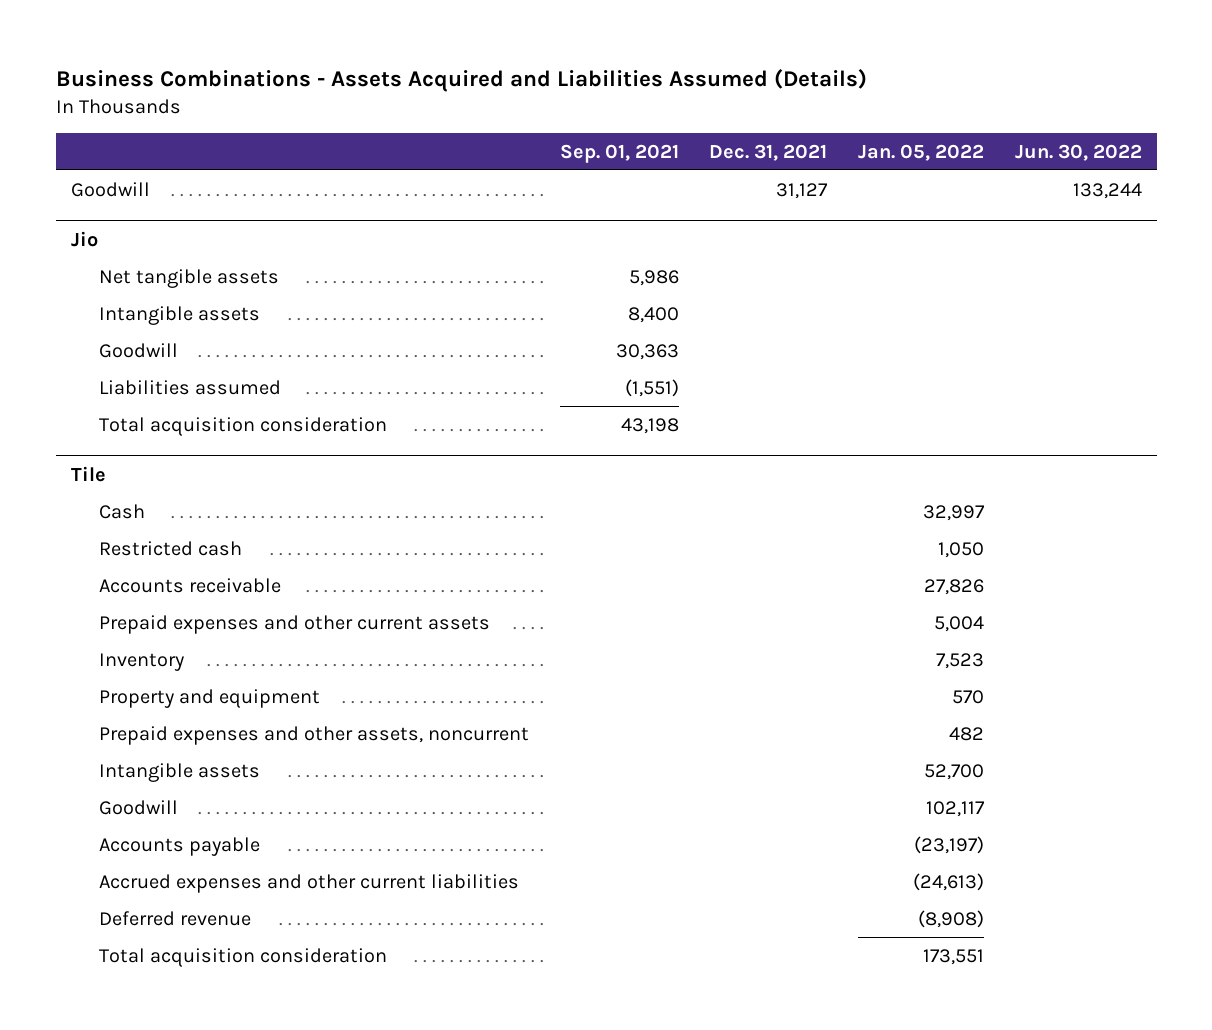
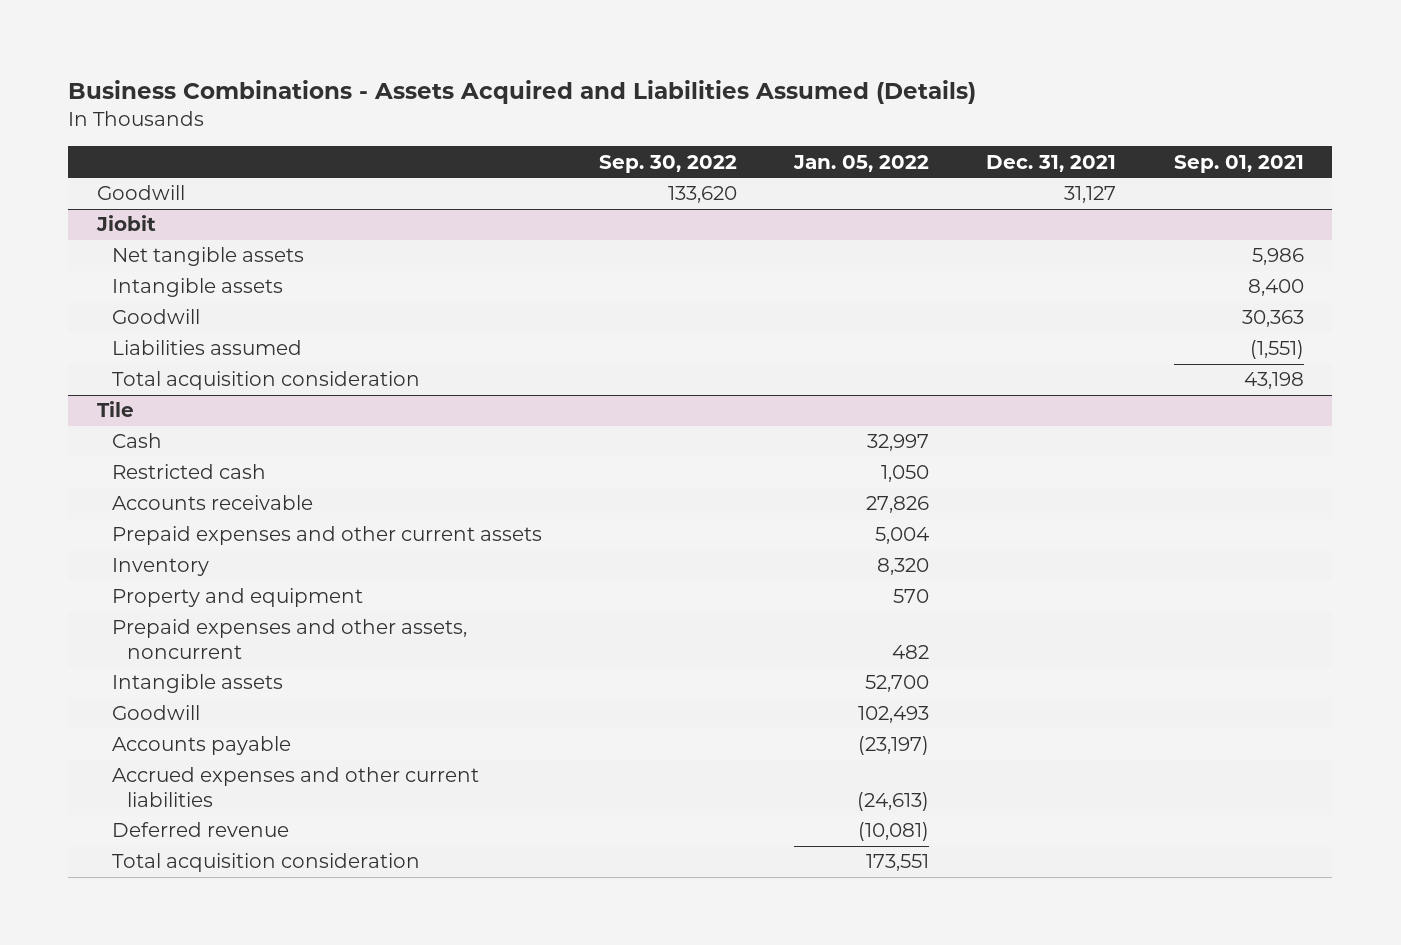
[1014,143,1142,161] Jun. 30, 2022 -> none
none -> [599,154,738,173] Sep. 30, 2022
[70,230,98,247] Jio -> [95,215,156,232] Jiobit
[935,652,984,669] 7,523 -> [877,558,930,576] 8,320
[925,800,985,817] 102,117 -> [858,706,930,724] 102,493
[917,909,984,928] (8,908) -> [858,822,930,842] (10,081)

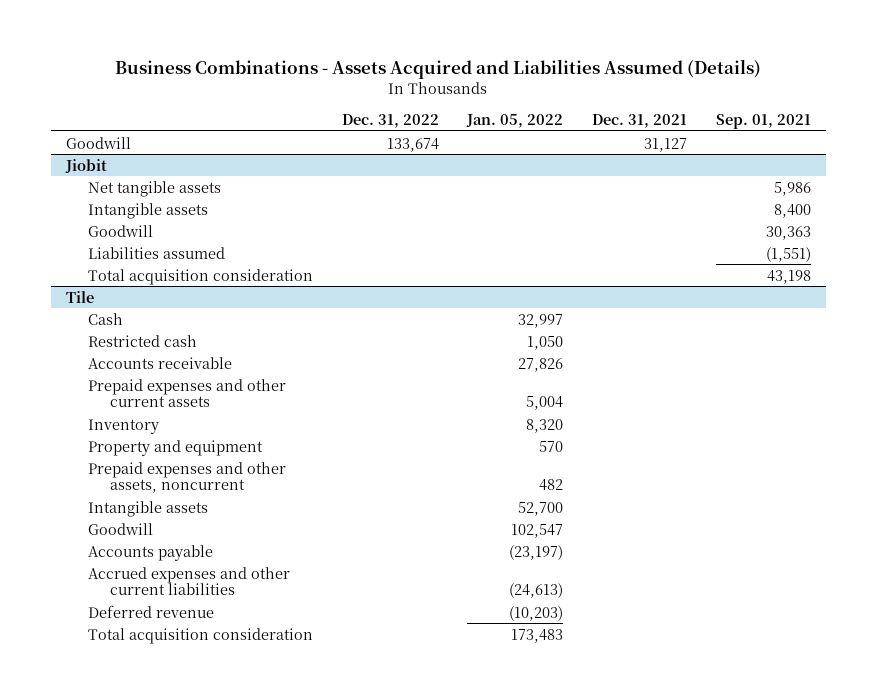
[599,154,738,173] Sep. 30, 2022 -> none
none -> [341,114,439,129] Dec. 31, 2022
[858,706,930,724] 102,493 -> [511,523,564,538] 102,547
[858,822,930,842] (10,081) -> [509,605,564,621] (10,203)
[866,854,930,872] 173,551 -> [511,628,564,643] 173,483

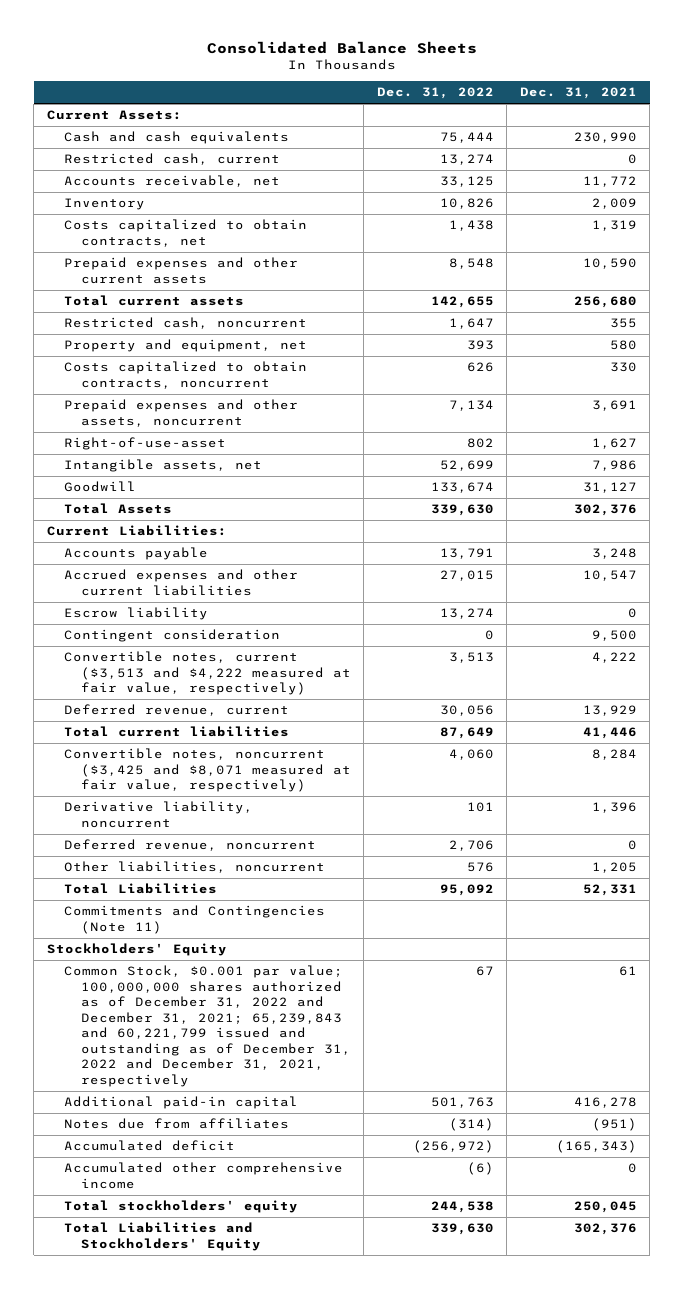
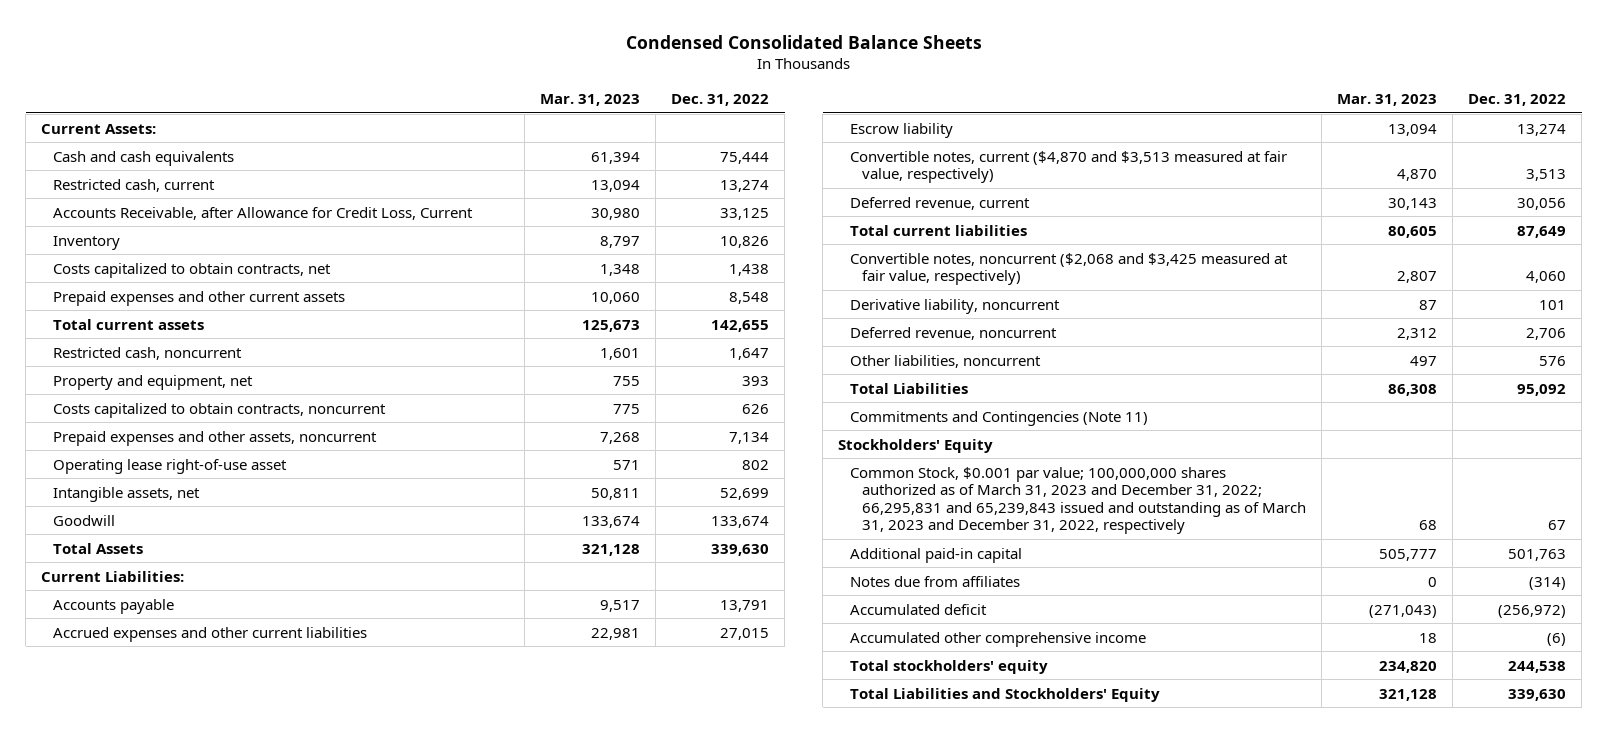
[206,40,477,54] Consolidated Balance Sheets -> [625,35,982,50] Condensed Consolidated Balance Sheets
[519,87,637,100] Dec. 31, 2021 -> none
none -> [540,94,641,107] Mar. 31, 2023
[63,175,280,188] Accounts receivable, net -> [53,206,474,220] Accounts Receivable, after Allowance for Credit Loss, Current
[63,437,226,451] Right-of-use-asset -> [53,458,288,474] Operating lease right-of-use asset
[63,629,280,643] Contingent consideration -> none
[63,651,352,696] Convertible notes, current ($3,513 and $4,222 measured at fair value, respectively) -> [850,150,1288,184] Convertible notes, current ($4,870 and $3,513 measured at fair value, respectively)
[63,748,352,793] Convertible notes, noncurrent ($3,425 and $8,071 measured at fair value, respectively) -> [850,252,1289,286] Convertible notes, noncurrent ($2,068 and $3,425 measured at fair value, respectively)
[63,965,352,1087] Common Stock, $0.001 par value; 100,000,000 shares authorized as of December 31, 2022 and December 31, 2021; 65,239,843 and 60,221,799 issued and outstanding as of December 31, 2022 and December 31, 2021, respectively -> [850,466,1307,535] Common Stock, $0.001 par value; 100,000,000 shares authorized as of March 31, 2023 and December 31, 2022; 66,295,831 and 65,239,843 issued and outstanding as of March 31, 2023 and December 31, 2022, respectively

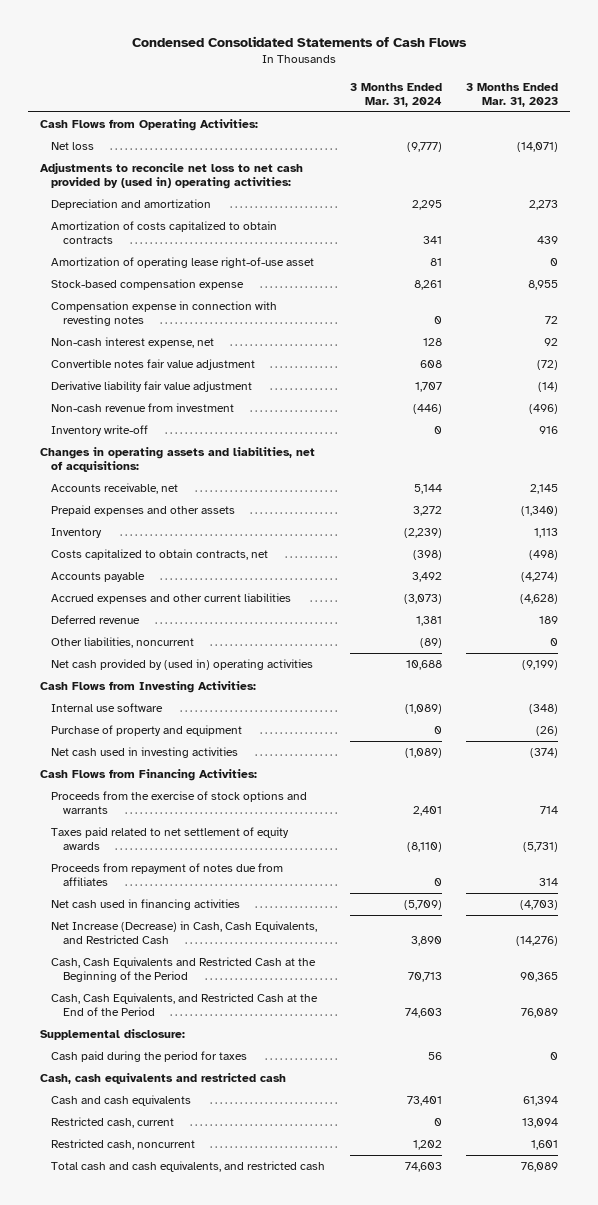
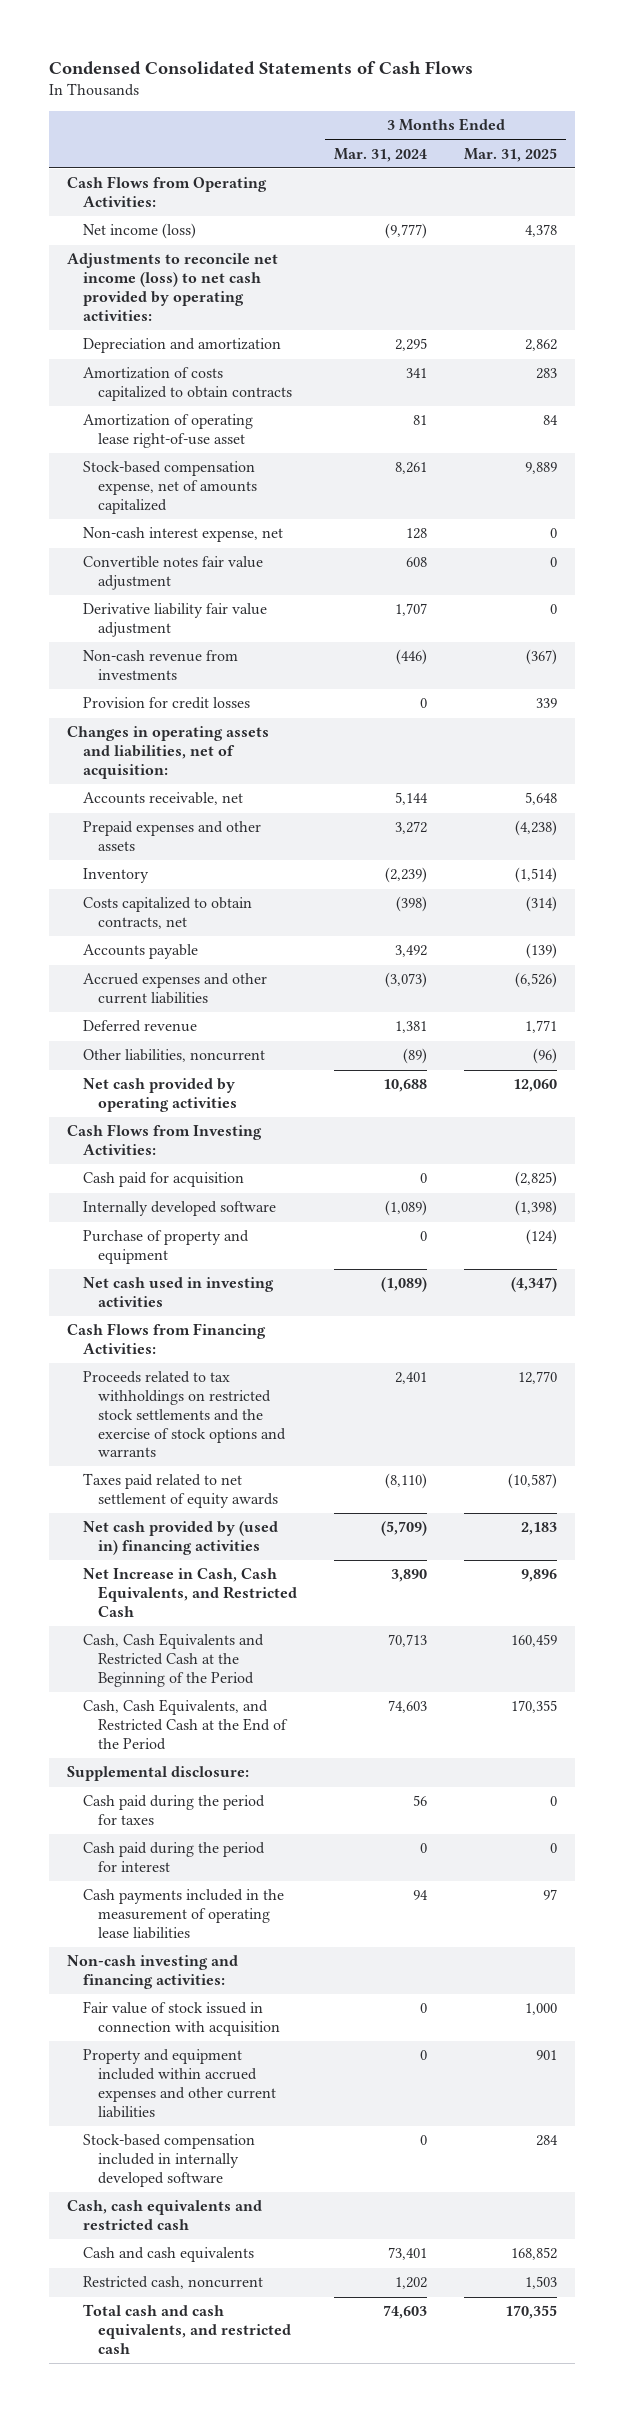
[466,82,559,107] 3 Months Ended Mar. 31, 2023 -> none
none -> [463,147,557,162] Mar. 31, 2025
[51,142,95,151] Net loss -> [82,223,196,240] Net income (loss)
[39,163,303,190] Adjustments to reconcile net loss to net cash provided by (used in) operating activities: -> [67,253,279,321] Adjustments to reconcile net income (loss) to net cash provided by operating activities:
[51,301,278,327] Compensation expense in connection with revesting notes -> none
[51,279,245,291] Stock-based compensation expense -> [82,461,258,514] Stock-based compensation expense, net of amounts capitalized
[51,425,149,437] Inventory write-off -> none
[51,403,235,413] Non-cash revenue from investment -> [82,650,238,681] Non-cash revenue from investments
none -> [82,697,250,710] Provision for credit losses
[39,447,315,473] Changes in operating assets and liabilities, net of acquisitions: -> [67,726,270,779] Changes in operating assets and liabilities, net of acquisition:
[51,659,314,671] Net cash provided by (used in) operating activities -> [82,1078,238,1113] Net cash provided by operating activities
none -> [82,1172,244,1188] Cash paid for acquisition
[51,703,164,713] Internal use software -> [82,1201,276,1217] Internally developed software
[51,791,308,815] Proceeds from the exercise of stock options and warrants -> [82,1371,287,1458] Proceeds related to tax withholdings on restricted stock settlements and the exercise of stock options and warrants
[51,863,284,887] Proceeds from repayment of notes due from affiliates -> none
[51,899,241,911] Net cash used in financing activities -> [82,1521,278,1556] Net cash provided by (used in) financing activities
[51,921,318,945] Net Increase (Decrease) in Cash, Cash Equivalents, and Restricted Cash -> [82,1568,298,1617] Net Increase in Cash, Cash Equivalents, and Restricted Cash
none -> [82,1842,265,1873] Cash paid during the period for interest
none -> [82,1889,284,1939] Cash payments included in the measurement of operating lease liabilities
none -> [67,1955,239,1990] Non-cash investing and financing activities:
none -> [82,2001,281,2037] Fair value of stock issued in connection with acquisition
none -> [82,2049,277,2118] Property and equipment included within accrued expenses and other current liabilities
none -> [82,2134,255,2187] Stock-based compensation included in internally developed software
[51,1117,175,1129] Restricted cash, current -> none

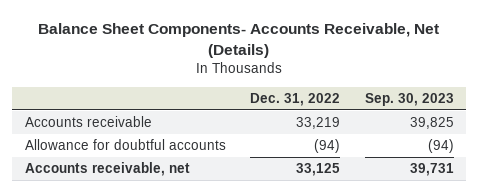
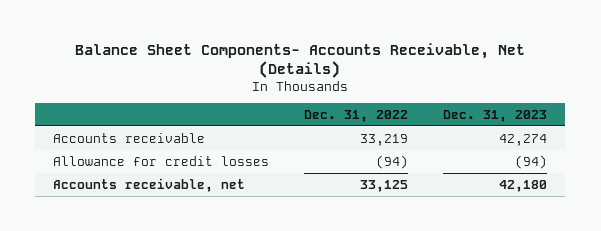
[364,92,454,106] Sep. 30, 2023 -> none
none -> [443,109,548,122] Dec. 31, 2023
[24,139,226,151] Allowance for doubtful accounts -> [53,155,270,166] Allowance for credit losses

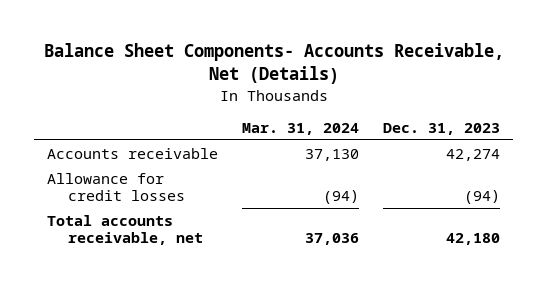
[304,109,409,122] Dec. 31, 2022 -> none
none -> [242,122,360,135] Mar. 31, 2024
[53,177,246,192] Accounts receivable, net -> [46,214,203,245] Total accounts receivable, net

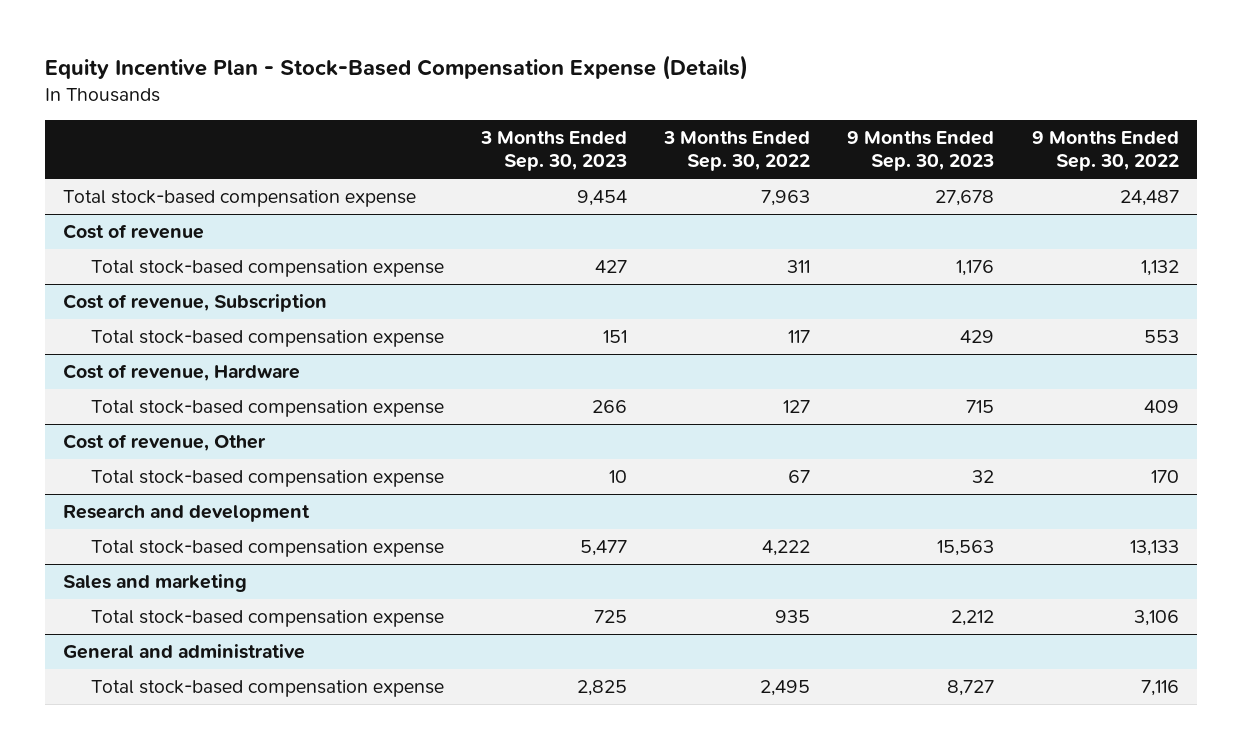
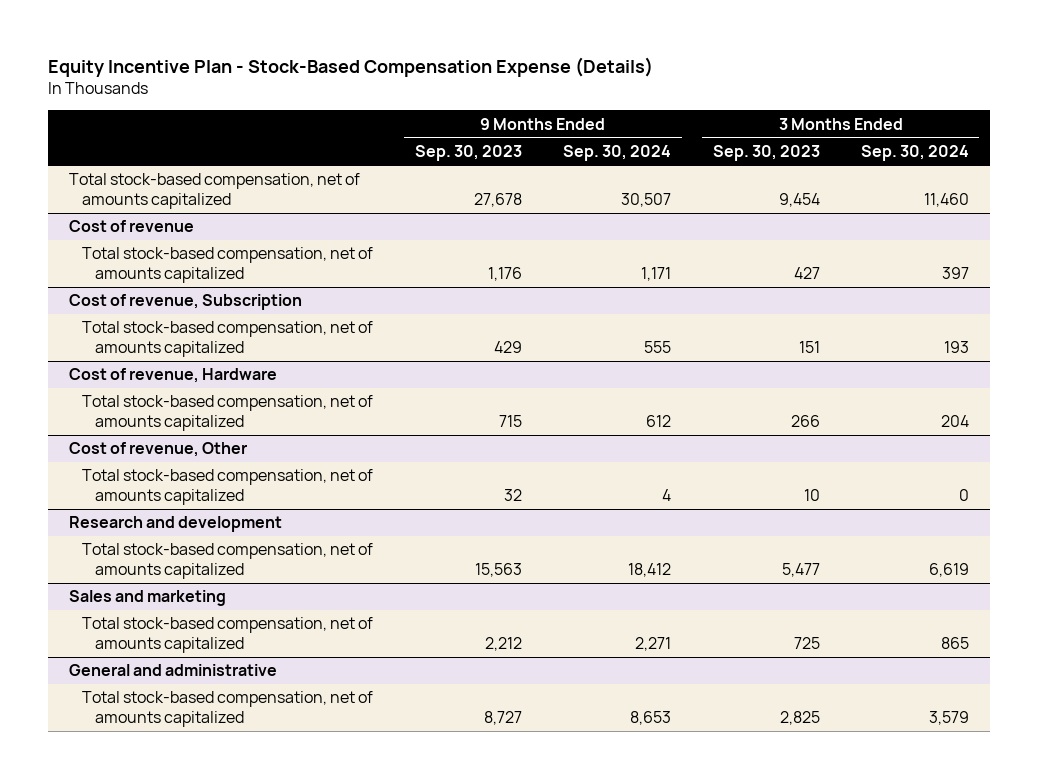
[663,131,811,172] 3 Months Ended Sep. 30, 2022 -> none
[1031,131,1179,172] 9 Months Ended Sep. 30, 2022 -> none
none -> [563,145,672,162] Sep. 30, 2024
none -> [861,145,970,162] Sep. 30, 2024
[63,190,417,208] Total stock-based compensation expense -> [69,173,361,210] Total stock-based compensation, net of amounts capitalized
[90,260,444,278] Total stock-based compensation expense -> [82,247,374,284] Total stock-based compensation, net of amounts capitalized
[90,330,444,348] Total stock-based compensation expense -> [82,321,374,358] Total stock-based compensation, net of amounts capitalized
[90,400,444,418] Total stock-based compensation expense -> [82,395,374,432] Total stock-based compensation, net of amounts capitalized
[90,470,444,488] Total stock-based compensation expense -> [82,469,374,506] Total stock-based compensation, net of amounts capitalized
[90,540,444,558] Total stock-based compensation expense -> [82,543,374,580] Total stock-based compensation, net of amounts capitalized
[90,610,444,628] Total stock-based compensation expense -> [82,617,374,654] Total stock-based compensation, net of amounts capitalized
[90,680,444,698] Total stock-based compensation expense -> [82,691,374,728] Total stock-based compensation, net of amounts capitalized

